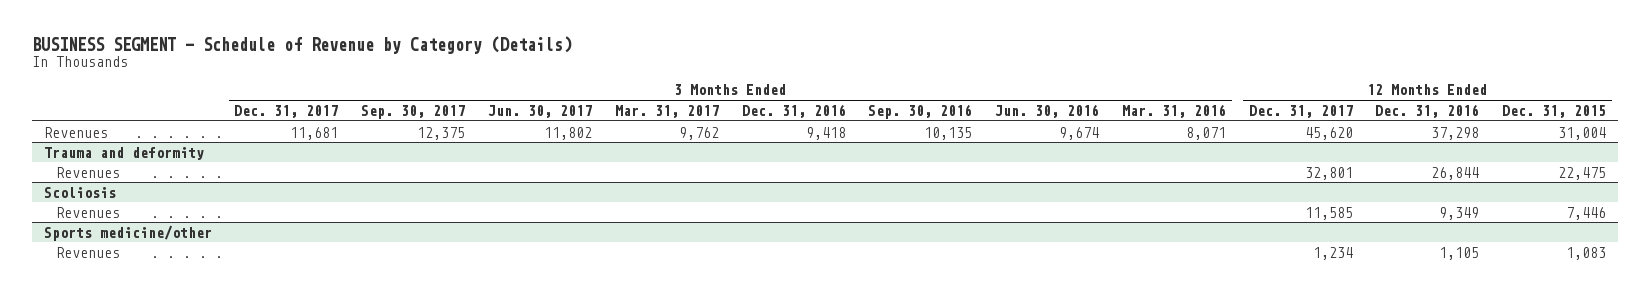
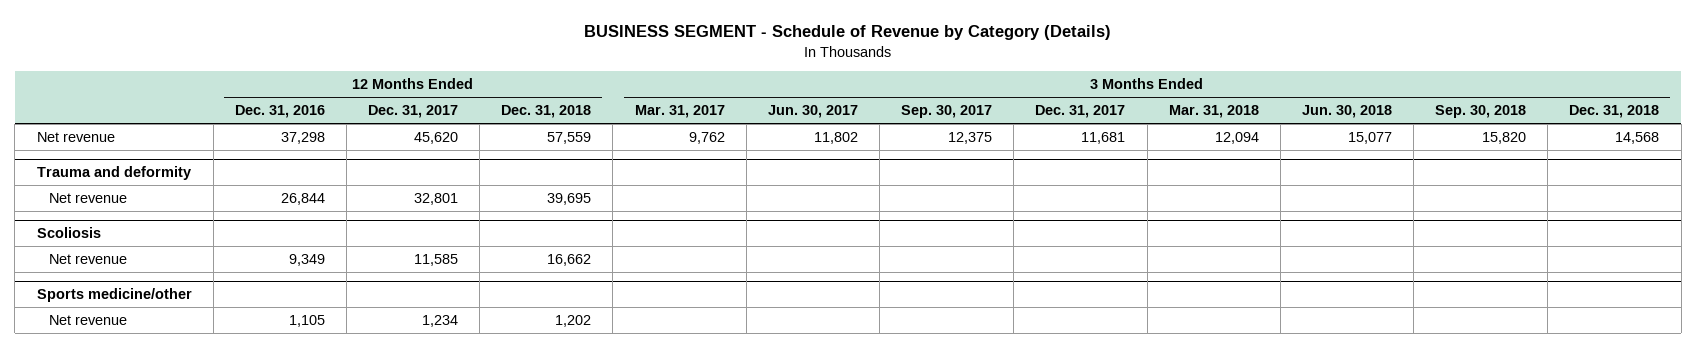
[741,103,846,118] Dec. 31, 2016 -> none
[868,103,973,119] Sep. 30, 2016 -> none
[995,103,1100,118] Jun. 30, 2016 -> none
[1121,103,1226,118] Mar. 31, 2016 -> none
[1502,104,1607,118] Dec. 31, 2015 -> none
none -> [501,105,592,119] Dec. 31, 2018
none -> [1168,105,1259,119] Mar. 31, 2018
none -> [1301,105,1392,119] Jun. 30, 2018
none -> [1435,105,1527,119] Sep. 30, 2018
none -> [1569,105,1660,119] Dec. 31, 2018
[43,126,108,138] Revenues -> [36,131,115,142] Net revenue
[56,166,121,178] Revenues -> [48,192,127,203] Net revenue
[56,206,121,218] Revenues -> [48,253,127,264] Net revenue
[56,246,121,258] Revenues -> [48,314,127,325] Net revenue

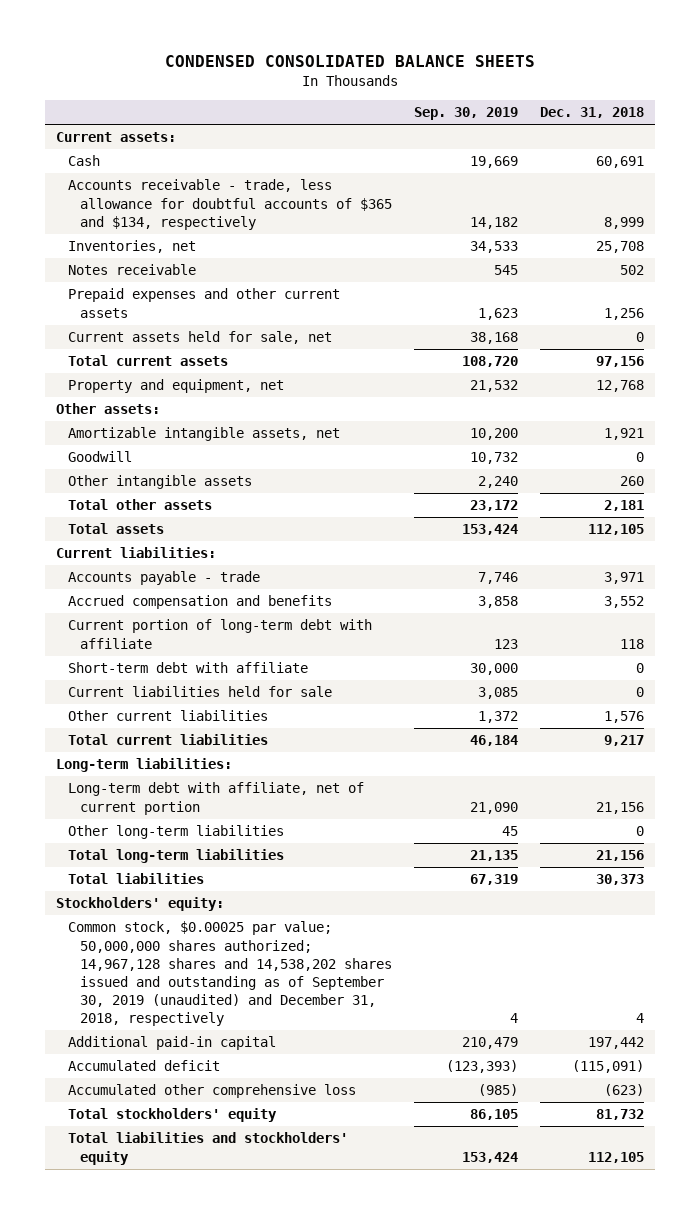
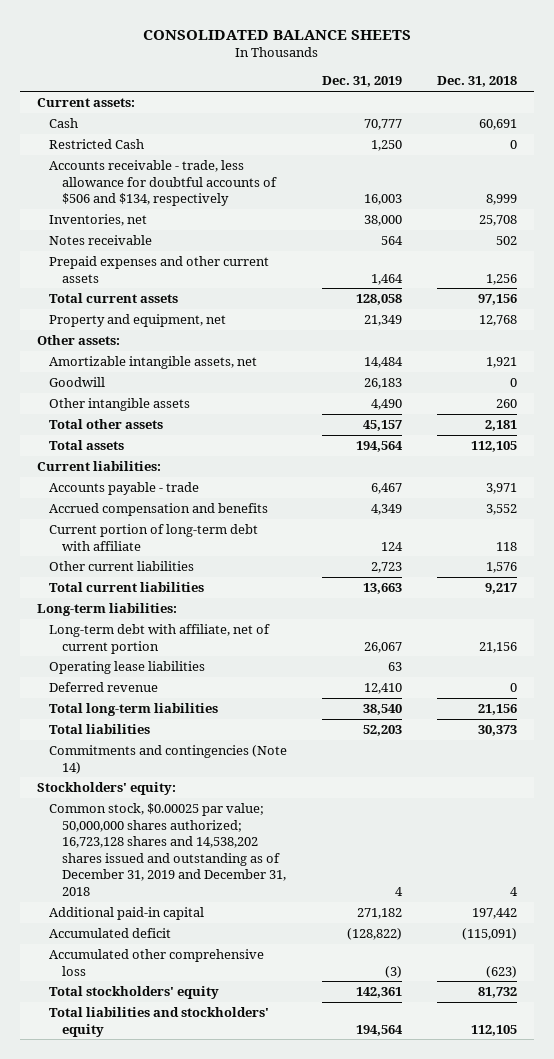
[165,54,536,67] CONDENSED CONSOLIDATED BALANCE SHEETS -> [143,29,412,40] CONSOLIDATED BALANCE SHEETS
[414,107,519,121] Sep. 30, 2019 -> none
none -> [322,76,403,88] Dec. 31, 2019
none -> [49,139,145,150] Restricted Cash
[68,179,393,230] Accounts receivable - trade, less allowance for doubtful accounts of $365 and $134, respectively -> [49,160,277,207] Accounts receivable - trade, less allowance for doubtful accounts of $506 and $134, respectively
[68,331,333,345] Current assets held for sale, net -> none
[68,662,309,674] Short-term debt with affiliate -> none
[68,686,333,698] Current liabilities held for sale -> none
[68,825,285,840] Other long-term liabilities -> none
none -> [49,661,206,675] Operating lease liabilities
none -> [49,682,159,693] Deferred revenue
none -> [49,745,288,774] Commitments and contingencies (Note 14)
[68,921,393,1027] Common stock, $0.00025 par value; 50,000,000 shares authorized; 14,967,128 shares and 14,538,202 shares issued and outstanding as of September 30, 2019 (unaudited) and December 31, 2018, respectively -> [49,803,286,896] Common stock, $0.00025 par value; 50,000,000 shares authorized; 16,723,128 shares and 14,538,202 shares issued and outstanding as of December 31, 2019 and December 31, 2018

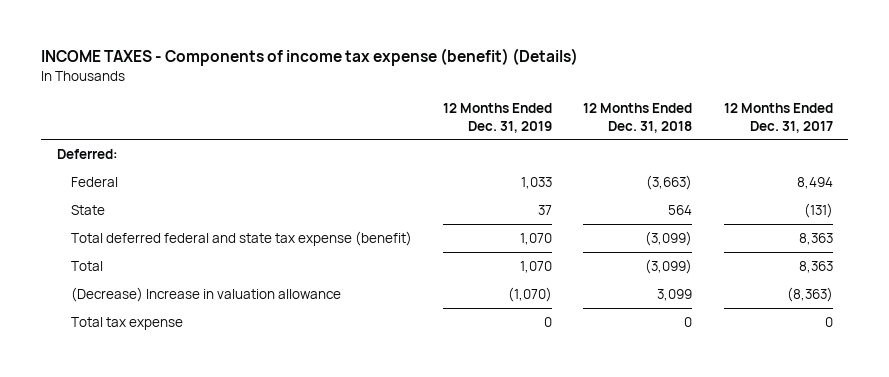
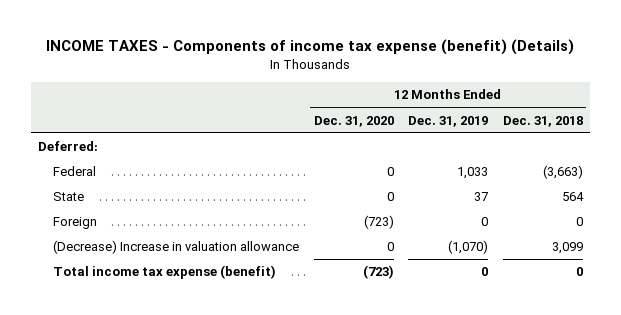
[723,102,833,133] 12 Months Ended Dec. 31, 2017 -> none
none -> [313,115,394,127] Dec. 31, 2020
[71,230,413,246] Total deferred federal and state tax expense (benefit) -> none
[71,260,104,271] Total -> none
none -> [53,217,98,230] Foreign
[71,316,184,330] Total tax expense -> [53,265,277,280] Total income tax expense (benefit)

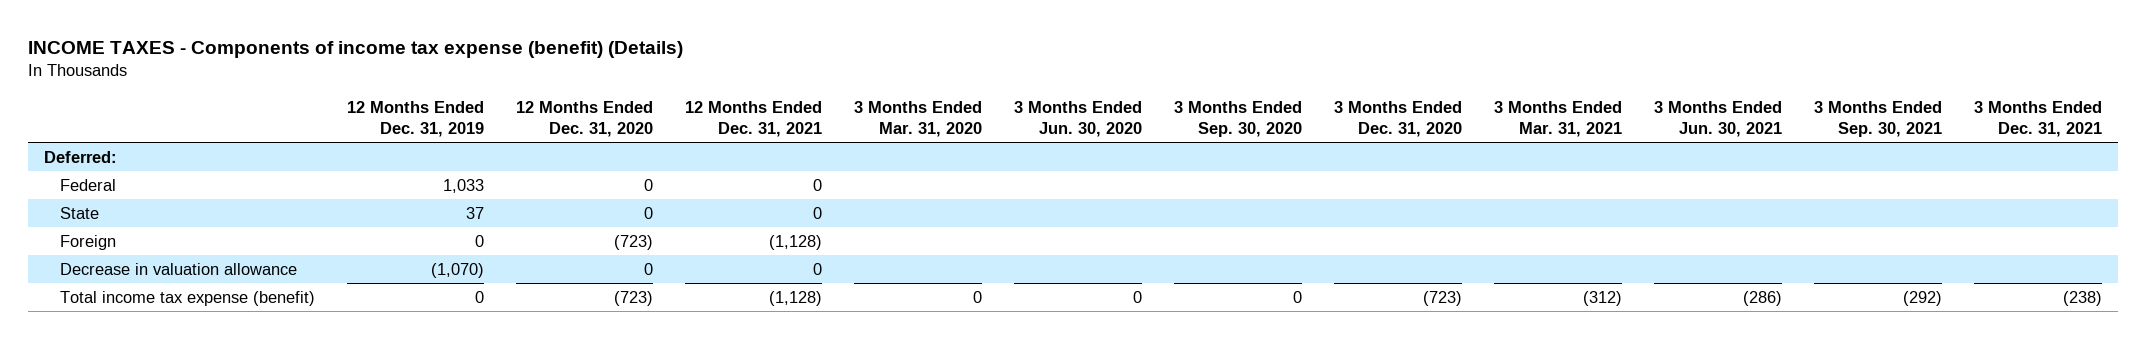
[502,115,583,127] Dec. 31, 2018 -> none
none -> [684,100,822,138] 12 Months Ended Dec. 31, 2021
none -> [853,100,982,138] 3 Months Ended Mar. 31, 2020
none -> [1013,100,1142,138] 3 Months Ended Jun. 30, 2020
none -> [1173,100,1302,138] 3 Months Ended Sep. 30, 2020
none -> [1334,100,1463,138] 3 Months Ended Dec. 31, 2020
none -> [1494,100,1623,138] 3 Months Ended Mar. 31, 2021
none -> [1654,100,1783,138] 3 Months Ended Jun. 30, 2021
none -> [1814,100,1943,138] 3 Months Ended Sep. 30, 2021
none -> [1974,100,2103,138] 3 Months Ended Dec. 31, 2021
[53,240,300,255] (Decrease) Increase in valuation allowance -> [59,262,297,275] Decrease in valuation allowance

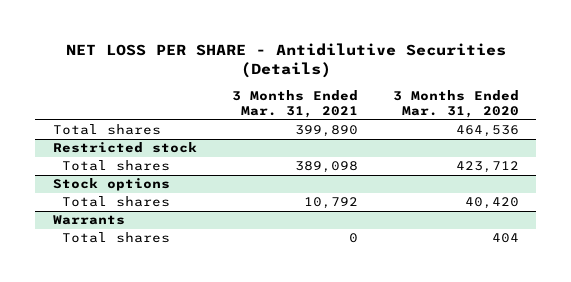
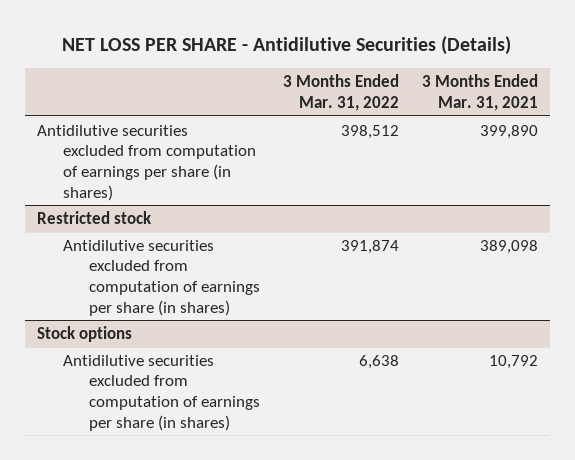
[392,90,519,118] 3 Months Ended Mar. 31, 2020 -> none
none -> [282,74,399,111] 3 Months Ended Mar. 31, 2022
[52,124,161,136] Total shares -> [36,124,256,201] Antidilutive securities excluded from computation of earnings per share (in shares)
[61,160,170,172] Total shares -> [62,239,260,316] Antidilutive securities excluded from computation of earnings per share (in shares)
[52,215,125,226] Warrants -> none
[61,232,170,244] Total shares -> none
[61,196,170,208] Total shares -> [62,354,260,431] Antidilutive securities excluded from computation of earnings per share (in shares)

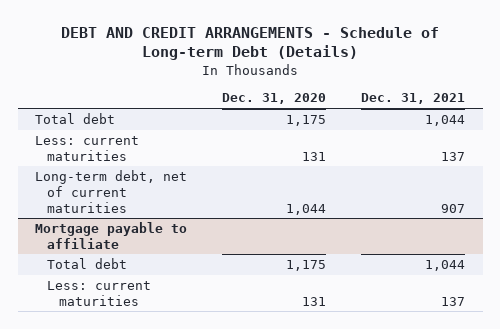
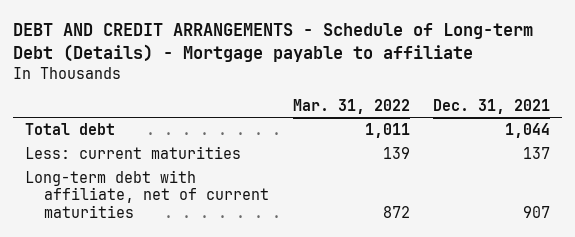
[61,26,440,61] DEBT AND CREDIT ARRANGEMENTS - Schedule of Long-term Debt (Details) -> [12,22,533,62] DEBT AND CREDIT ARRANGEMENTS - Schedule of Long-term Debt (Details) - Mortgage payable to affiliate
[222,93,327,105] Dec. 31, 2020 -> none
none -> [292,98,410,114] Mar. 31, 2022
[35,222,188,249] Mortgage payable to affiliate -> none
[47,258,128,270] Total debt -> none
[47,281,152,306] Less: current maturities -> none
[35,170,188,213] Long-term debt, net of current maturities -> [24,170,270,218] Long-term debt with affiliate, net of current maturities

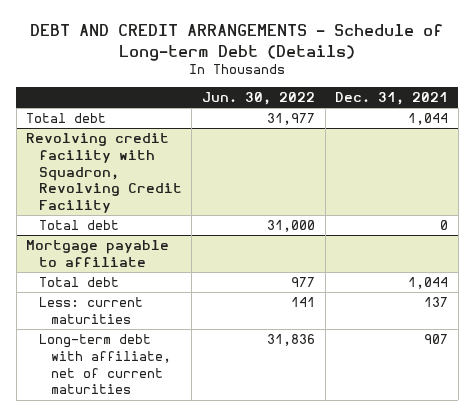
[12,22,533,62] DEBT AND CREDIT ARRANGEMENTS - Schedule of Long-term Debt (Details) - Mortgage payable to affiliate -> [30,24,444,61] DEBT AND CREDIT ARRANGEMENTS - Schedule of Long-term Debt (Details)
[292,98,410,114] Mar. 31, 2022 -> none
none -> [201,92,315,106] Jun. 30, 2022
none -> [26,133,182,214] Revolving credit facility with Squadron, Revolving Credit Facility
none -> [38,220,119,231] Total debt
none -> [26,240,170,267] Mortgage payable to affiliate
none -> [38,277,119,288] Total debt

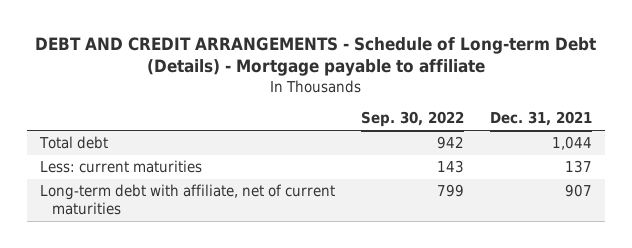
[30,24,444,61] DEBT AND CREDIT ARRANGEMENTS - Schedule of Long-term Debt (Details) -> [35,36,597,77] DEBT AND CREDIT ARRANGEMENTS - Schedule of Long-term Debt (Details) - Mortgage payable to affiliate
[201,92,315,106] Jun. 30, 2022 -> none
none -> [361,111,465,128] Sep. 30, 2022
[26,133,182,214] Revolving credit facility with Squadron, Revolving Credit Facility -> none
[38,220,119,231] Total debt -> none
[26,240,170,267] Mortgage payable to affiliate -> none
[38,277,119,288] Total debt -> none

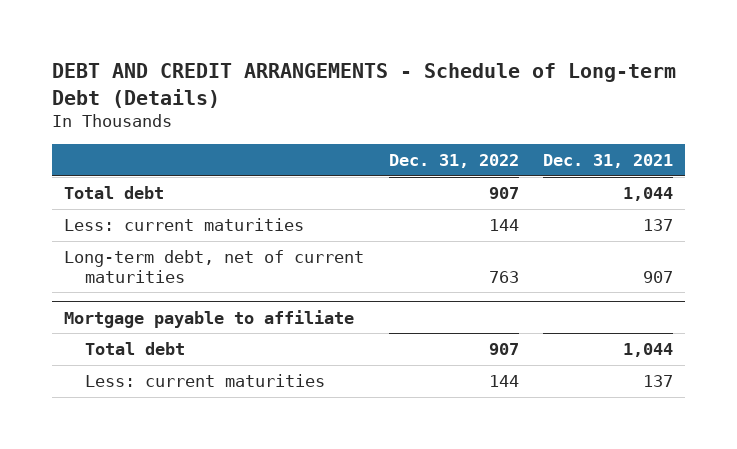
[35,36,597,77] DEBT AND CREDIT ARRANGEMENTS - Schedule of Long-term Debt (Details) - Mortgage payable to affiliate -> [52,63,677,108] DEBT AND CREDIT ARRANGEMENTS - Schedule of Long-term Debt (Details)
[361,111,465,128] Sep. 30, 2022 -> none
none -> [388,154,519,169] Dec. 31, 2022
[40,184,336,216] Long-term debt with affiliate, net of current maturities -> [64,249,365,283] Long-term debt, net of current maturities
none -> [64,309,355,328] Mortgage payable to affiliate
none -> [84,341,185,355] Total debt
none -> [84,373,325,387] Less: current maturities

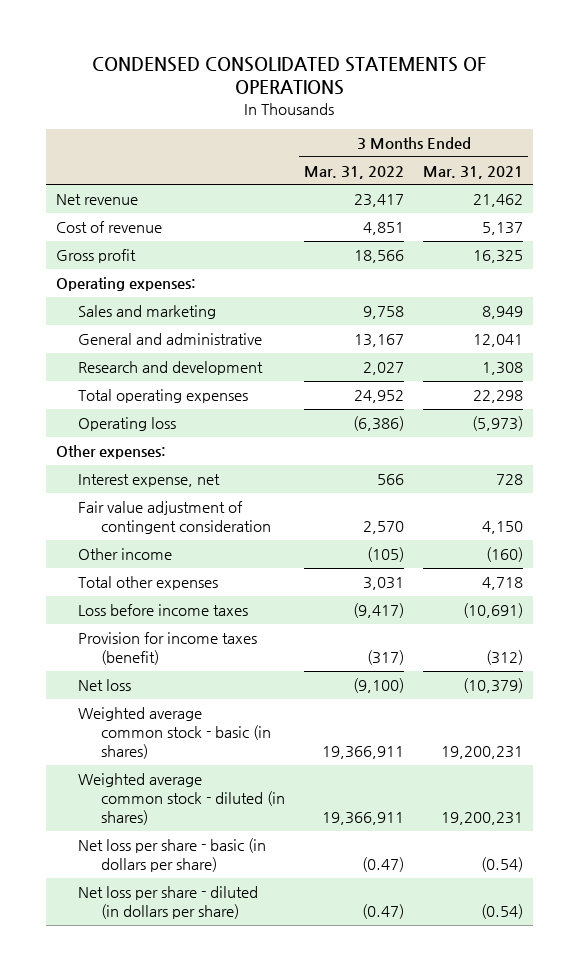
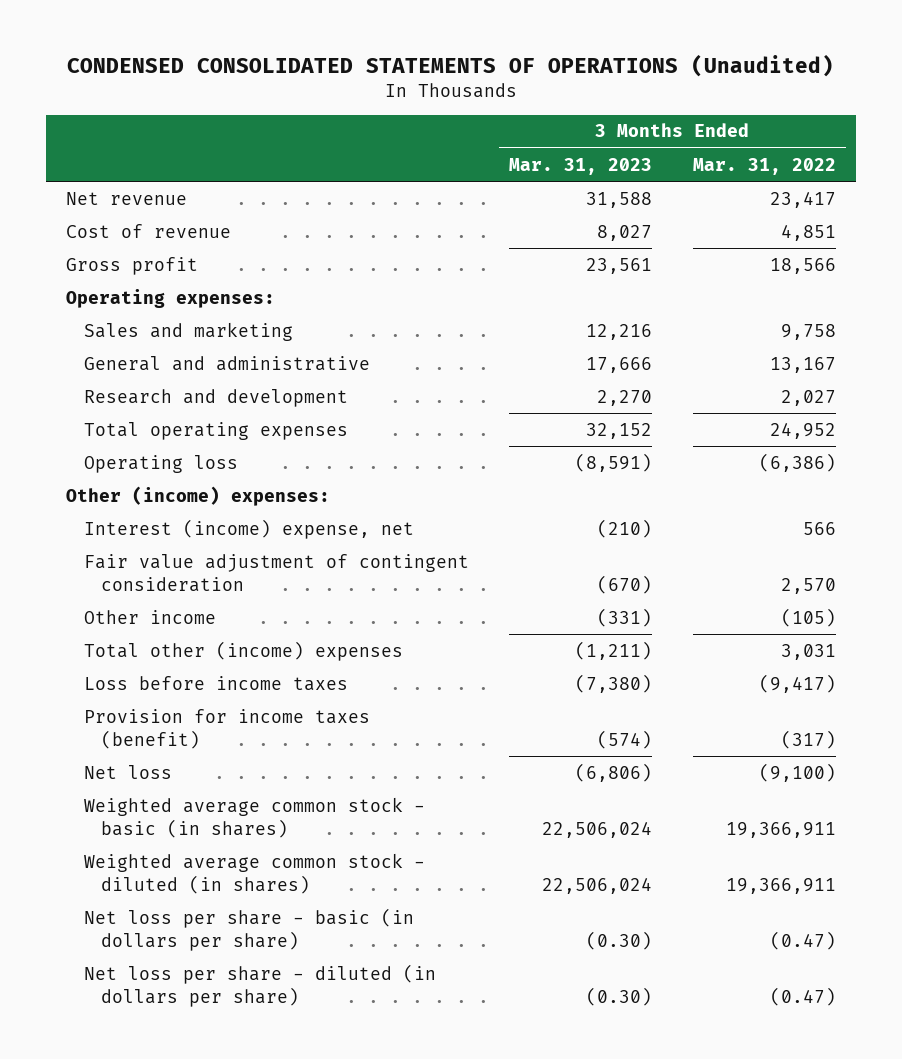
[92,56,487,96] CONDENSED CONSOLIDATED STATEMENTS OF OPERATIONS -> [66,54,834,78] CONDENSED CONSOLIDATED STATEMENTS OF OPERATIONS (Unaudited)
[423,165,524,179] Mar. 31, 2021 -> none
none -> [509,157,653,175] Mar. 31, 2023
[55,445,166,460] Other expenses: -> [65,485,330,506] Other (income) expenses:
[78,474,221,488] Interest expense, net -> [83,518,414,539] Interest (income) expense, net
[78,576,219,591] Total other expenses -> [83,640,403,661] Total other (income) expenses

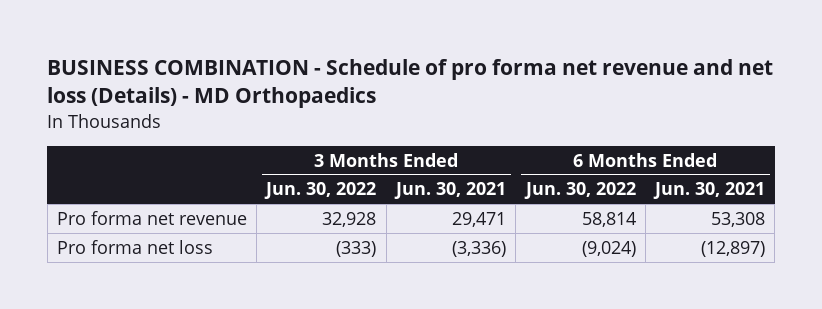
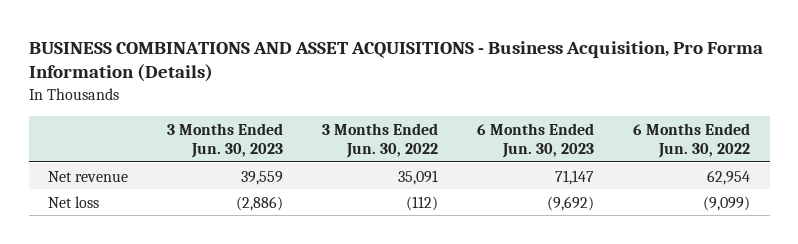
[47,59,774,109] BUSINESS COMBINATION - Schedule of pro forma net revenue and net loss (Details) - MD Orthopaedics -> [28,40,763,83] BUSINESS COMBINATIONS AND ASSET ACQUISITIONS - Business Acquisition, Pro Forma Information (Details)
[393,182,506,200] Jun. 30, 2021 -> none
[653,182,766,200] Jun. 30, 2021 -> none
none -> [167,122,284,159] 3 Months Ended Jun. 30, 2023
none -> [477,122,595,159] 6 Months Ended Jun. 30, 2023
[56,210,247,225] Pro forma net revenue -> [48,170,129,182] Net revenue
[322,211,377,227] 32,928 -> [398,169,439,185] 35,091
[581,211,636,227] 58,814 -> [707,169,751,185] 62,954
[56,239,213,254] Pro forma net loss -> [48,195,100,208] Net loss
[336,240,377,257] (333) -> [406,195,439,211] (112)
[581,240,636,257] (9,024) -> [703,195,751,211] (9,099)

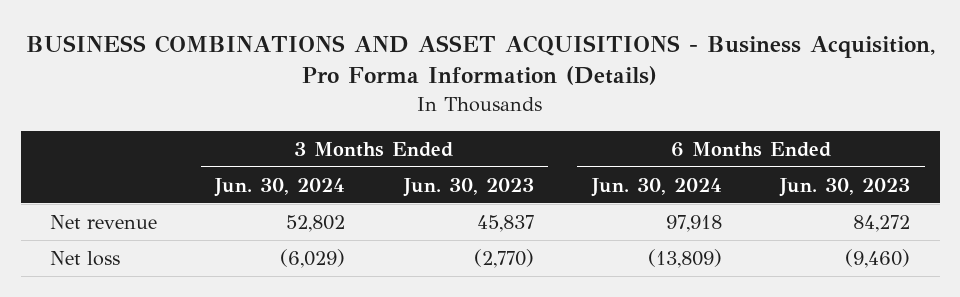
[322,122,439,159] 3 Months Ended Jun. 30, 2022 -> none
[633,122,751,159] 6 Months Ended Jun. 30, 2022 -> none
none -> [214,177,346,197] Jun. 30, 2024
none -> [590,177,722,197] Jun. 30, 2024
[241,170,284,185] 39,559 -> [476,214,534,232] 45,837
[555,169,595,185] 71,147 -> [853,214,911,232] 84,272
[236,195,284,211] (2,886) -> [473,248,534,268] (2,770)
[547,195,595,211] (9,692) -> [845,248,911,268] (9,460)

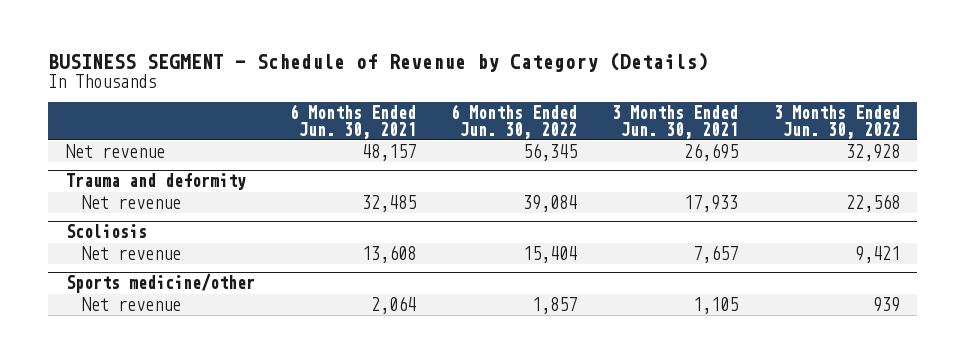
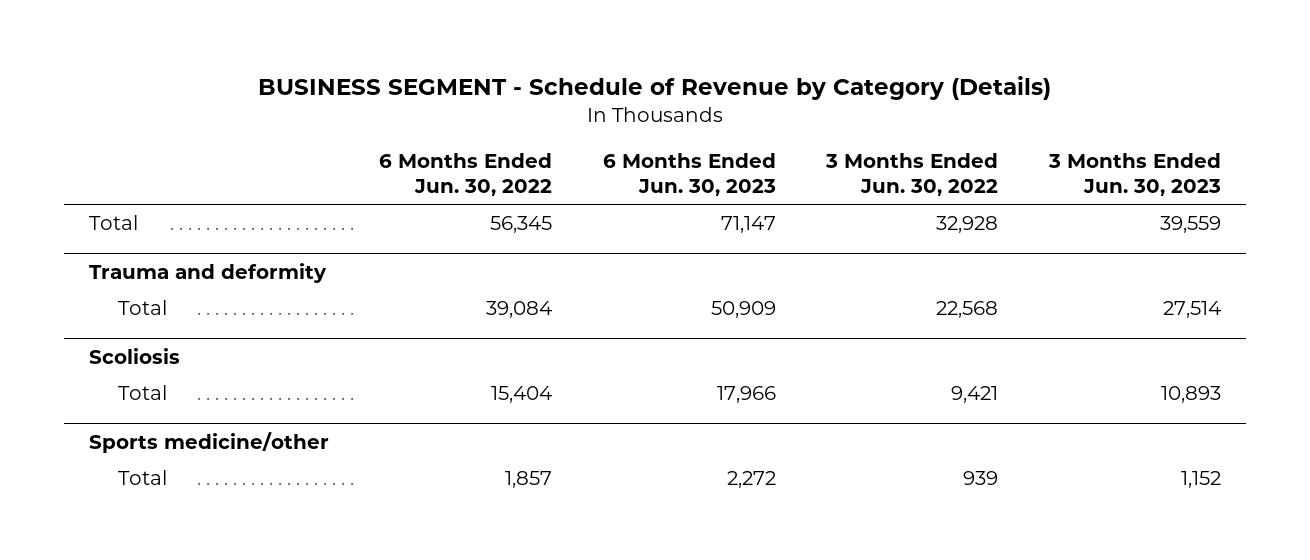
[289,103,416,139] 6 Months Ended Jun. 30, 2021 -> none
[612,104,739,139] 3 Months Ended Jun. 30, 2021 -> none
none -> [602,152,776,197] 6 Months Ended Jun. 30, 2023
none -> [1047,152,1221,197] 3 Months Ended Jun. 30, 2023
[65,143,165,158] Net revenue -> [89,215,139,231] Total
[82,194,182,209] Net revenue -> [117,300,167,316] Total
[82,245,182,260] Net revenue -> [117,385,167,401] Total
[82,296,182,311] Net revenue -> [117,470,167,486] Total

